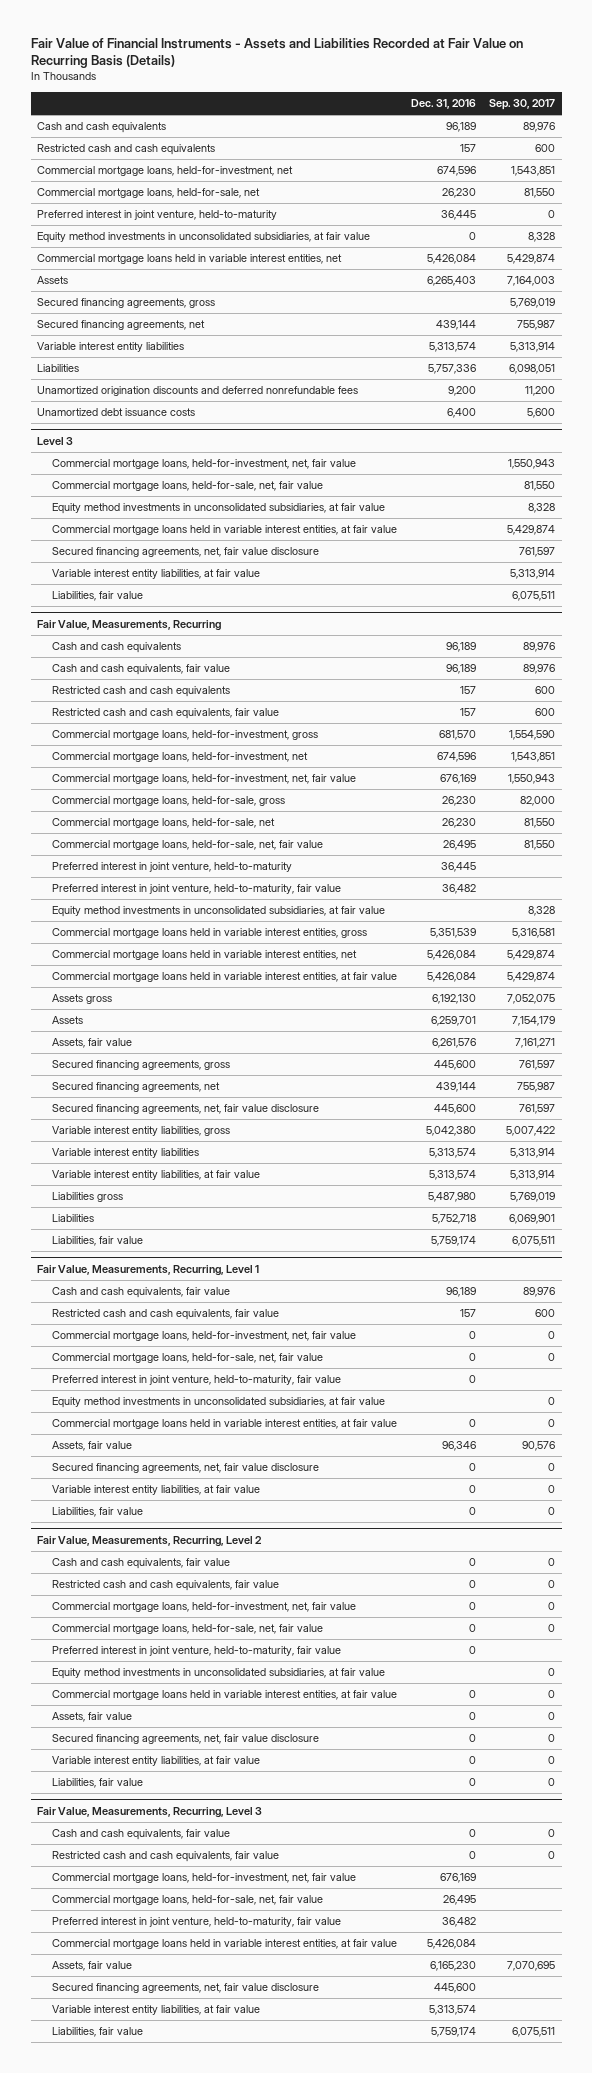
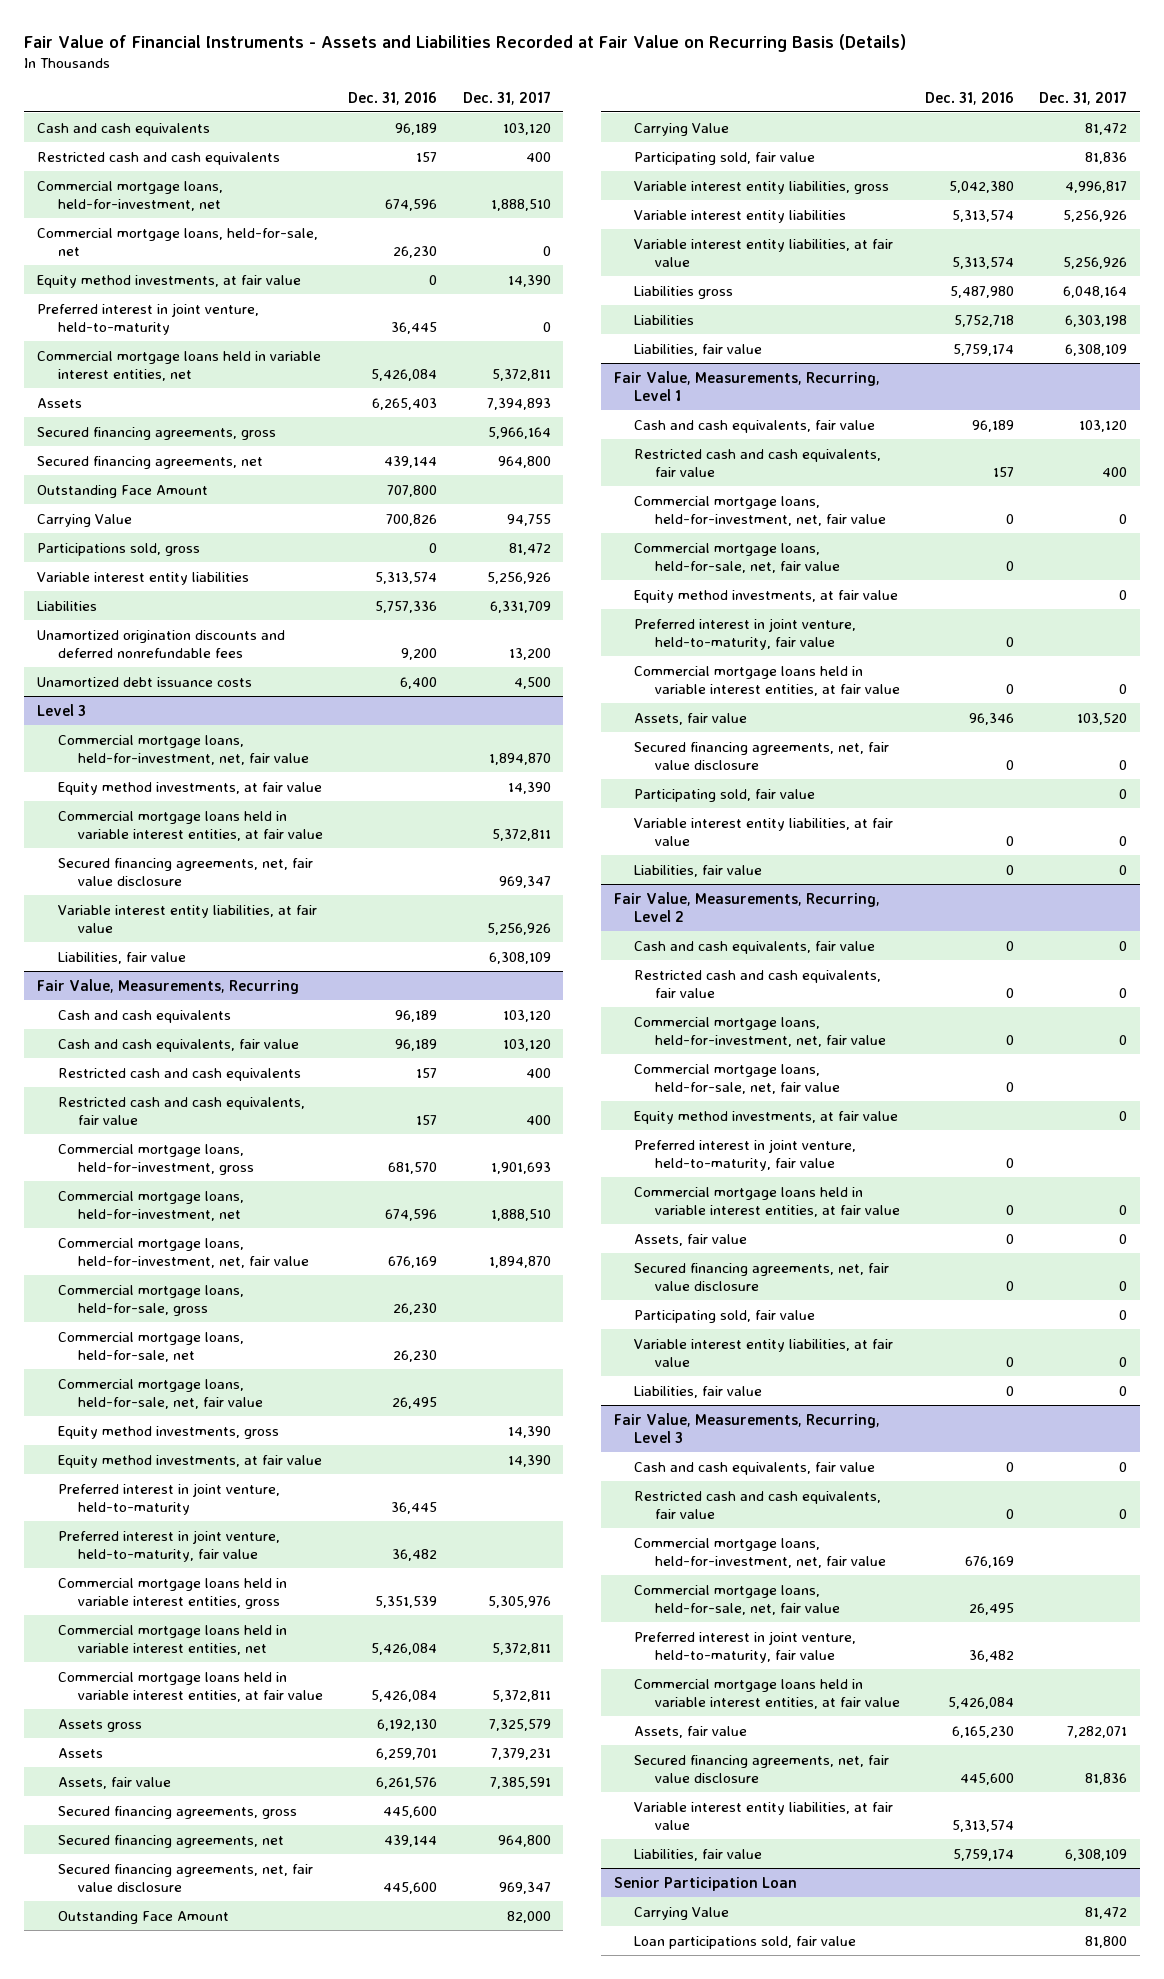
[488,98,555,110] Sep. 30, 2017 -> none
none -> [462,90,551,105] Dec. 31, 2017
none -> [37,274,302,288] Equity method investments, at fair value
[37,232,371,244] Equity method investments in unconsolidated subsidiaries, at fair value -> none
none -> [37,484,209,498] Outstanding Face Amount
none -> [37,513,133,527] Carrying Value
none -> [37,542,201,556] Participations sold, gross
[52,481,324,492] Commercial mortgage loans, held-for-sale, net, fair value -> none
[52,503,386,515] Equity method investments in unconsolidated subsidiaries, at fair value -> [57,781,322,795] Equity method investments, at fair value
none -> [57,1425,279,1439] Equity method investments, gross
none -> [57,1454,322,1468] Equity method investments, at fair value
[52,906,386,918] Equity method investments in unconsolidated subsidiaries, at fair value -> none
none -> [57,1910,229,1924] Outstanding Face Amount
none -> [634,122,730,136] Carrying Value
none -> [634,151,816,165] Participating sold, fair value
none -> [634,589,899,603] Equity method investments, at fair value
[52,1397,386,1409] Equity method investments in unconsolidated subsidiaries, at fair value -> none
none -> [634,788,816,802] Participating sold, fair value
none -> [634,1110,899,1124] Equity method investments, at fair value
[52,1668,386,1680] Equity method investments in unconsolidated subsidiaries, at fair value -> none
none -> [634,1309,816,1323] Participating sold, fair value
none -> [613,1876,797,1891] Senior Participation Loan
none -> [634,1906,730,1920] Carrying Value
none -> [634,1935,857,1949] Loan participations sold, fair value

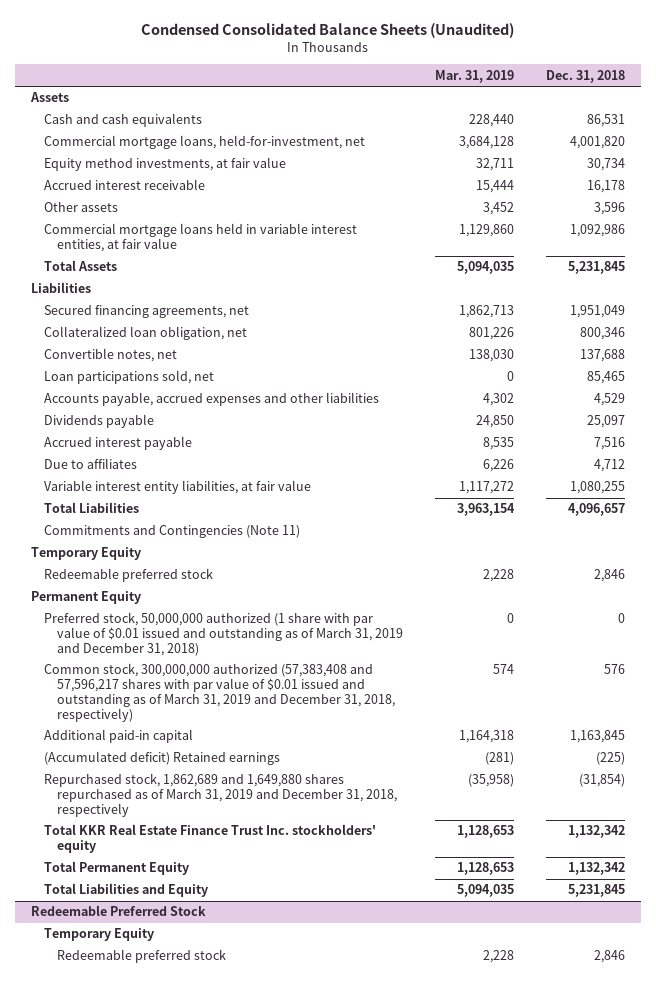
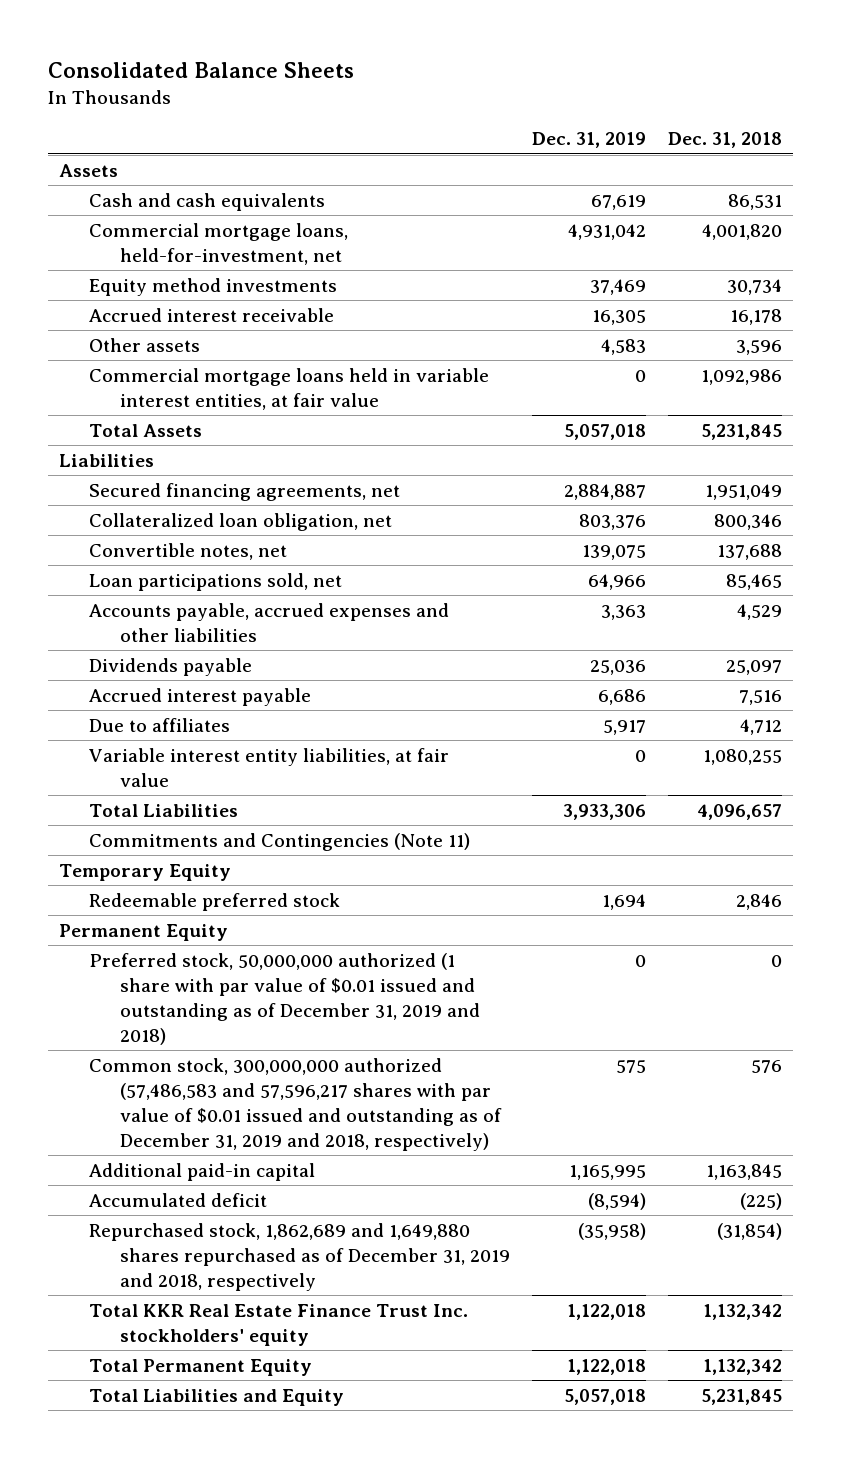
[141,22,515,38] Condensed Consolidated Balance Sheets (Unaudited) -> [48,62,355,79] Consolidated Balance Sheets
[434,69,514,83] Mar. 31, 2019 -> none
none -> [531,132,646,149] Dec. 31, 2019
[44,157,287,172] Equity method investments, at fair value -> [89,277,338,296] Equity method investments
[44,612,403,656] Preferred stock, 50,000,000 authorized (1 share with par value of $0.01 issued and outstanding as of March 31, 2019 and December 31, 2018) -> [89,952,480,1045] Preferred stock, 50,000,000 authorized (1 share with par value of $0.01 issued and outstanding as of December 31, 2019 and 2018)
[44,663,395,722] Common stock, 300,000,000 authorized (57,383,408 and 57,596,217 shares with par value of $0.01 issued and outstanding as of March 31, 2019 and December 31, 2018, respectively) -> [89,1057,502,1151] Common stock, 300,000,000 authorized (57,486,583 and 57,596,217 shares with par value of $0.01 issued and outstanding as of December 31, 2019 and 2018, respectively)
[44,751,281,766] (Accumulated deficit) Retained earnings -> [89,1192,268,1207] Accumulated deficit
[44,773,397,817] Repurchased stock, 1,862,689 and 1,649,880 shares repurchased as of March 31, 2019 and December 31, 2018, respectively -> [89,1222,510,1291] Repurchased stock, 1,862,689 and 1,649,880 shares repurchased as of December 31, 2019 and 2018, respectively
[31,905,207,917] Redeemable Preferred Stock -> none
[44,928,155,942] Temporary Equity -> none
[56,949,226,964] Redeemable preferred stock -> none

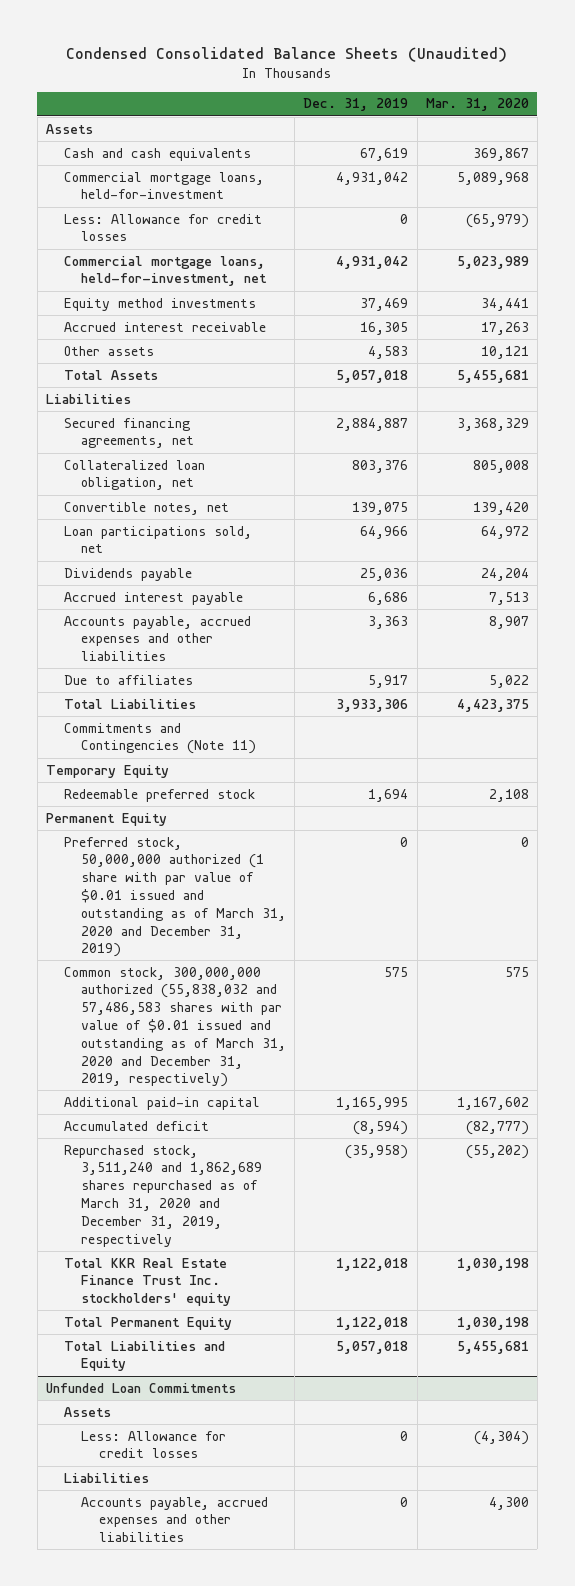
[48,62,355,79] Consolidated Balance Sheets -> [66,47,508,63] Condensed Consolidated Balance Sheets (Unaudited)
[667,132,782,149] Dec. 31, 2018 -> none
none -> [425,98,529,112] Mar. 31, 2020
none -> [63,171,264,200] Commercial mortgage loans, held-for-investment
none -> [63,213,262,242] Less: Allowance for credit losses
[89,367,490,410] Commercial mortgage loans held in variable interest entities, at fair value -> none
[89,602,450,642] Accounts payable, accrued expenses and other liabilities -> [63,615,251,662] Accounts payable, accrued expenses and other liabilities
[89,747,450,787] Variable interest entity liabilities, at fair value -> none
[89,952,480,1045] Preferred stock, 50,000,000 authorized (1 share with par value of $0.01 issued and outstanding as of December 31, 2019 and 2018) -> [63,836,287,958] Preferred stock, 50,000,000 authorized (1 share with par value of $0.01 issued and outstanding as of March 31, 2020 and December 31, 2019)
[89,1057,502,1151] Common stock, 300,000,000 authorized (57,486,583 and 57,596,217 shares with par value of $0.01 issued and outstanding as of December 31, 2019 and 2018, respectively) -> [63,966,287,1088] Common stock, 300,000,000 authorized (55,838,032 and 57,486,583 shares with par value of $0.01 issued and outstanding as of March 31, 2020 and December 31, 2019, respectively)
[89,1222,510,1291] Repurchased stock, 1,862,689 and 1,649,880 shares repurchased as of December 31, 2019 and 2018, respectively -> [63,1144,263,1247] Repurchased stock, 3,511,240 and 1,862,689 shares repurchased as of March 31, 2020 and December 31, 2019, respectively
none -> [46,1382,237,1393] Unfunded Loan Commitments
none -> [63,1406,111,1417] Assets
none -> [81,1430,227,1459] Less: Allowance for credit losses
none -> [63,1472,149,1483] Liabilities
none -> [81,1496,269,1543] Accounts payable, accrued expenses and other liabilities

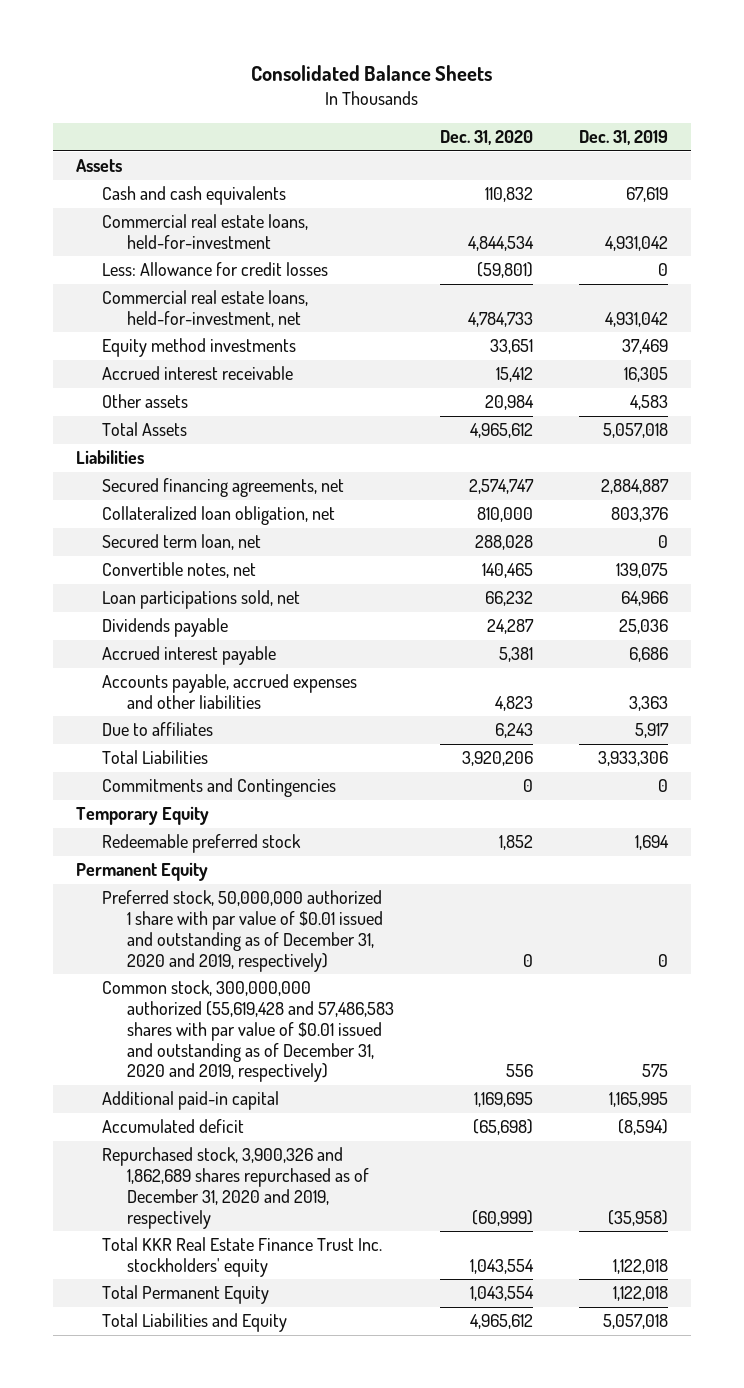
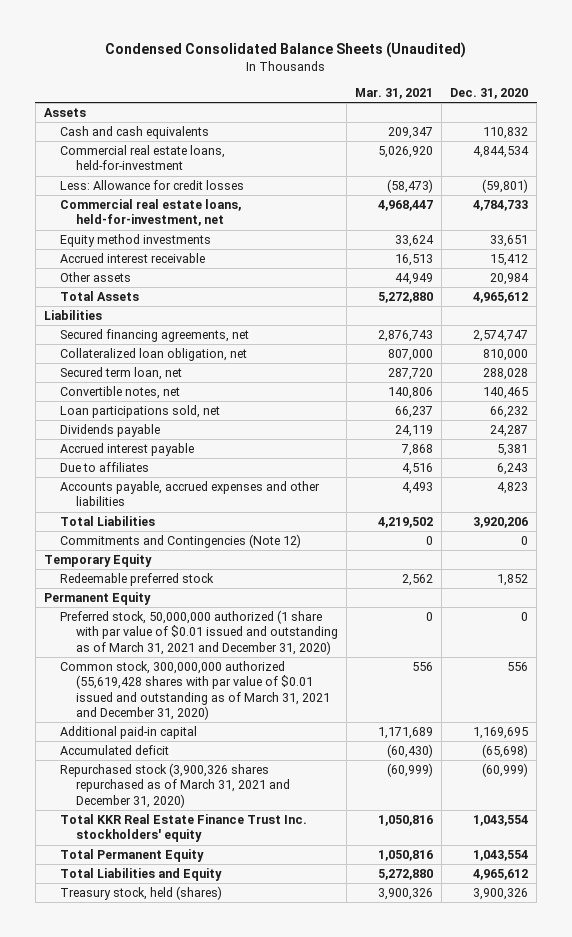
[251,65,493,82] Consolidated Balance Sheets -> [104,42,466,59] Condensed Consolidated Balance Sheets (Unaudited)
[578,130,668,146] Dec. 31, 2019 -> none
none -> [355,88,434,100] Mar. 31, 2021
[101,674,357,710] Accounts payable, accrued expenses and other liabilities -> [59,480,320,507] Accounts payable, accrued expenses and other liabilities
[101,778,336,798] Commitments and Contingencies -> [59,533,301,548] Commitments and Contingencies (Note 12)
[101,890,383,972] Preferred stock, 50,000,000 authorized 1 share with par value of $0.01 issued and outstanding as of December 31, 2020 and 2019, respectively) -> [59,609,339,655] Preferred stock, 50,000,000 authorized (1 share with par value of $0.01 issued and outstanding as of March 31, 2021 and December 31, 2020)
[101,980,394,1083] Common stock, 300,000,000 authorized (55,619,428 and 57,486,583 shares with par value of $0.01 issued and outstanding as of December 31, 2020 and 2019, respectively) -> [59,660,331,721] Common stock, 300,000,000 authorized (55,619,428 shares with par value of $0.01 issued and outstanding as of March 31, 2021 and December 31, 2020)
[101,1147,369,1229] Repurchased stock, 3,900,326 and 1,862,689 shares repurchased as of December 31, 2020 and 2019, respectively -> [59,762,291,808] Repurchased stock (3,900,326 shares repurchased as of March 31, 2021 and December 31, 2020)
none -> [59,885,222,900] Treasury stock, held (shares)

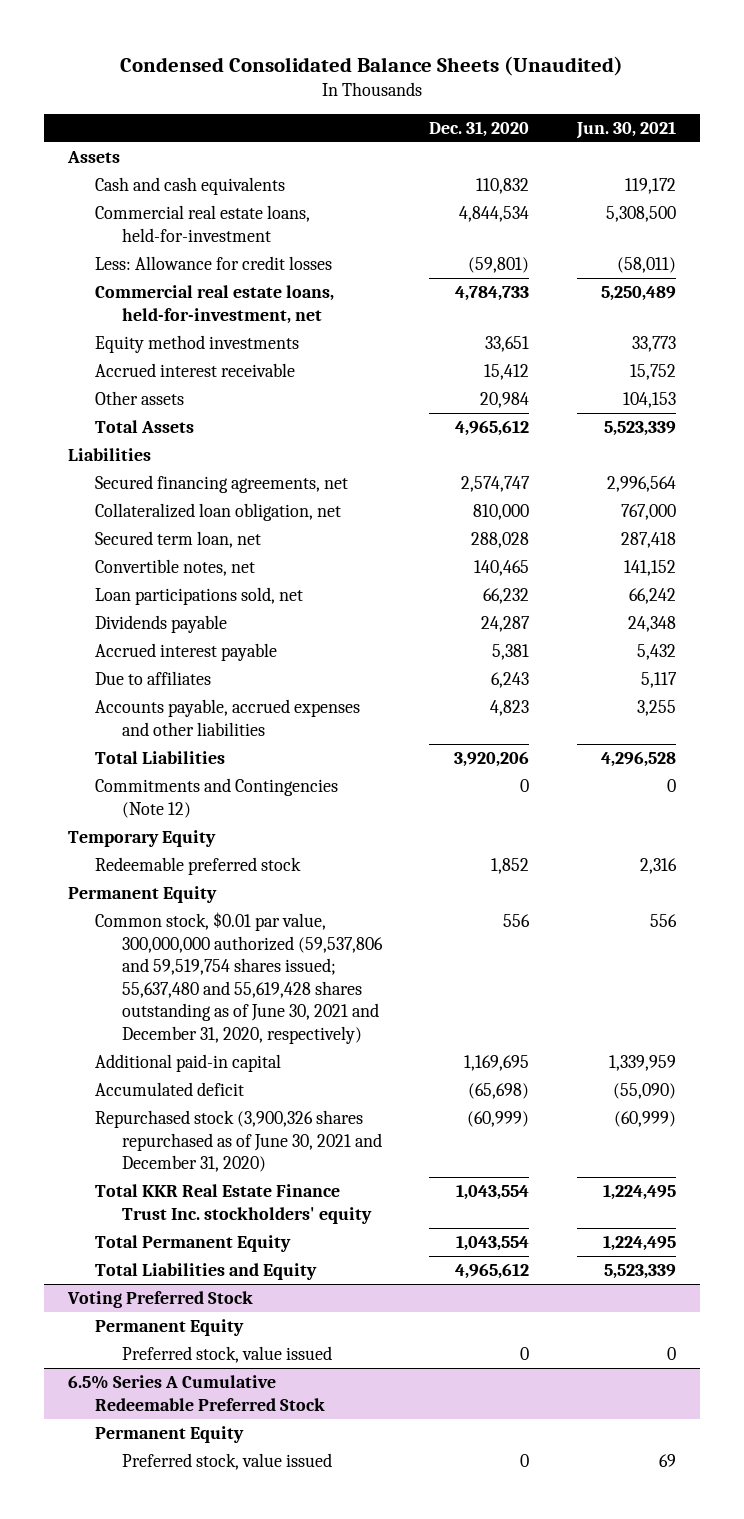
[355,88,434,100] Mar. 31, 2021 -> none
none -> [575,120,676,139] Jun. 30, 2021
[59,609,339,655] Preferred stock, 50,000,000 authorized (1 share with par value of $0.01 issued and outstanding as of March 31, 2021 and December 31, 2020) -> none
[59,660,331,721] Common stock, 300,000,000 authorized (55,619,428 shares with par value of $0.01 issued and outstanding as of March 31, 2021 and December 31, 2020) -> [94,912,383,1045] Common stock, $0.01 par value, 300,000,000 authorized (59,537,806 and 59,519,754 shares issued; 55,637,480 and 55,619,428 shares outstanding as of June 30, 2021 and December 31, 2020, respectively)
[59,762,291,808] Repurchased stock (3,900,326 shares repurchased as of March 31, 2021 and December 31, 2020) -> [94,1110,382,1173] Repurchased stock (3,900,326 shares repurchased as of June 30, 2021 and December 31, 2020)
[59,885,222,900] Treasury stock, held (shares) -> none
none -> [66,1291,253,1309] Voting Preferred Stock
none -> [94,1319,244,1337] Permanent Equity
none -> [121,1346,332,1364] Preferred stock, value issued
none -> [67,1375,325,1411] 6.5% Series A Cumulative Redeemable Preferred Stock
none -> [94,1426,244,1444] Permanent Equity
none -> [121,1453,332,1471] Preferred stock, value issued

